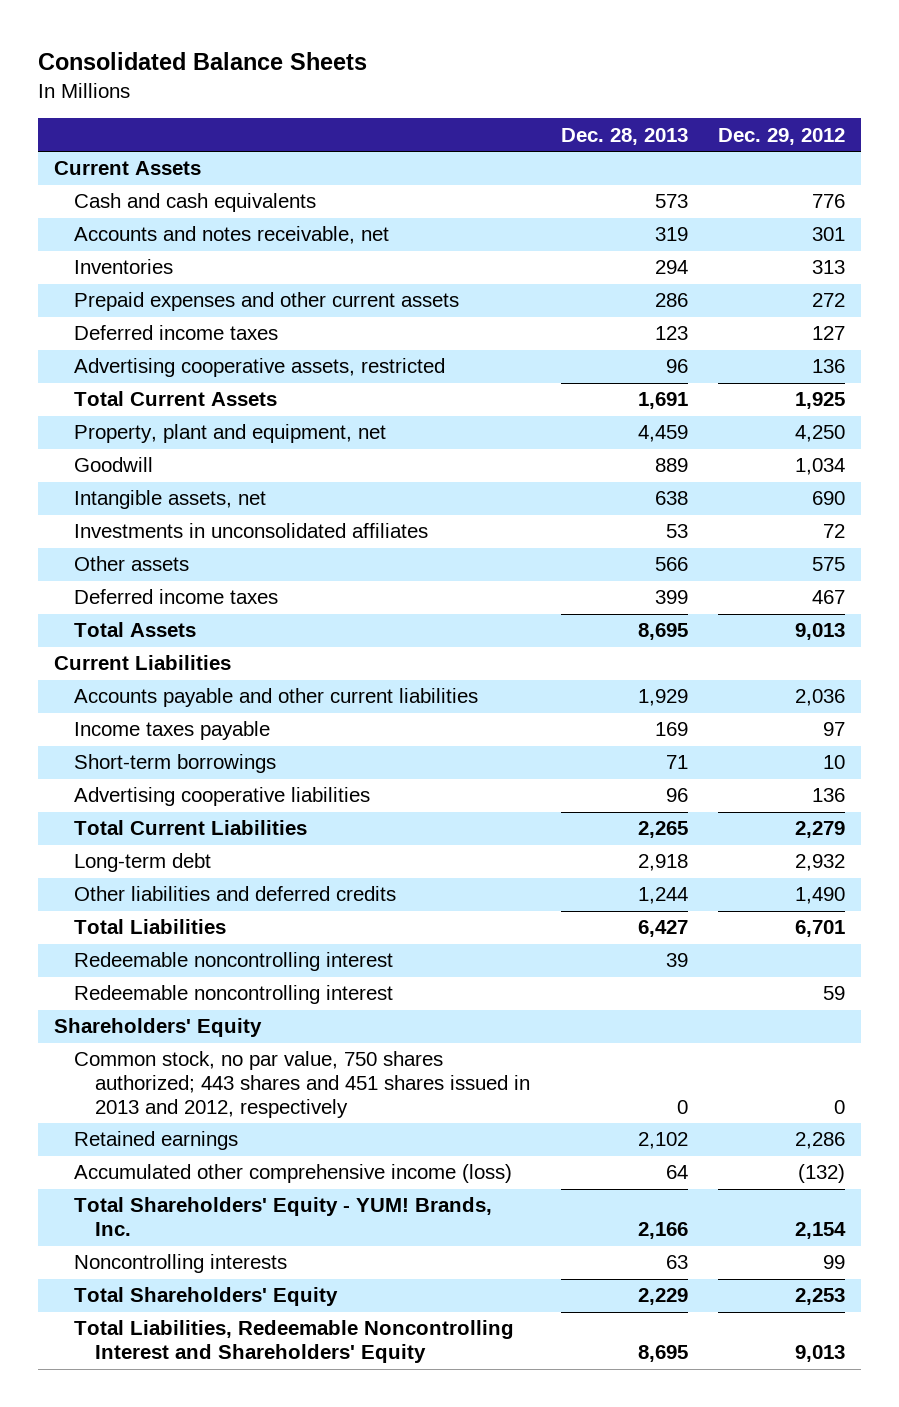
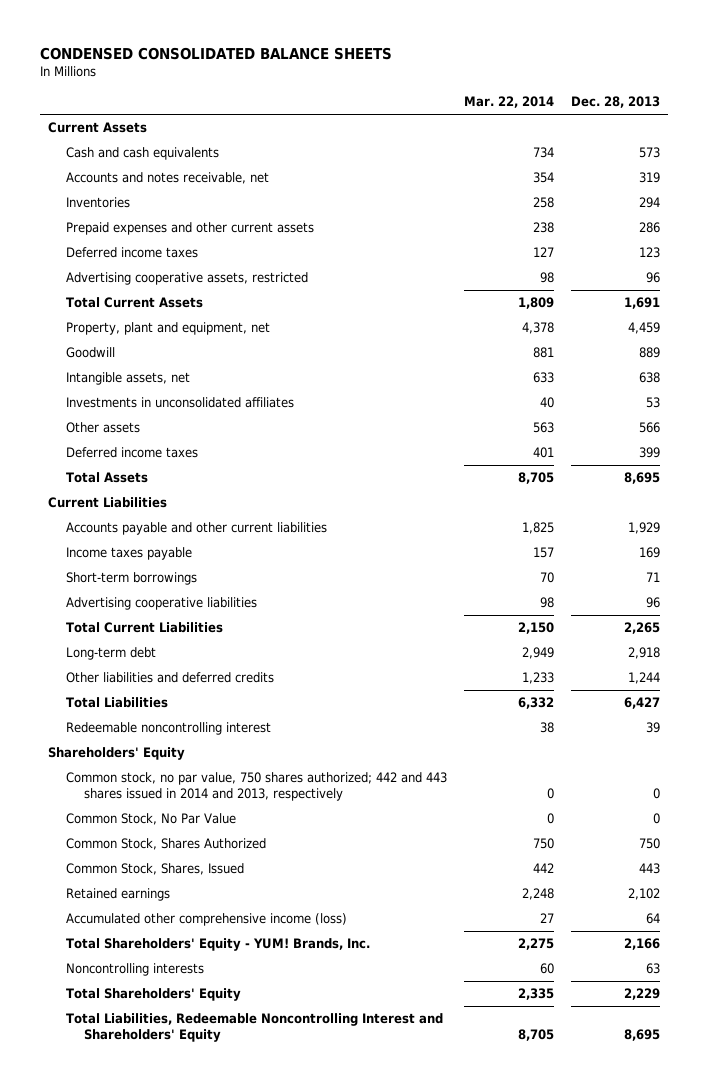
[38,52,368,71] Consolidated Balance Sheets -> [39,47,392,61] CONDENSED CONSOLIDATED BALANCE SHEETS
[718,127,846,145] Dec. 29, 2012 -> none
none -> [464,96,555,109] Mar. 22, 2014
[74,985,394,1005] Redeemable noncontrolling interest -> none
[74,1051,530,1118] Common stock, no par value, 750 shares authorized; 443 shares and 451 shares issued in 2013 and 2012, respectively -> [66,772,448,801] Common stock, no par value, 750 shares authorized; 442 and 443 shares issued in 2014 and 2013, respectively
none -> [66,813,237,826] Common Stock, No Par Value
none -> [66,838,267,851] Common Stock, Shares Authorized
none -> [66,863,245,876] Common Stock, Shares, Issued

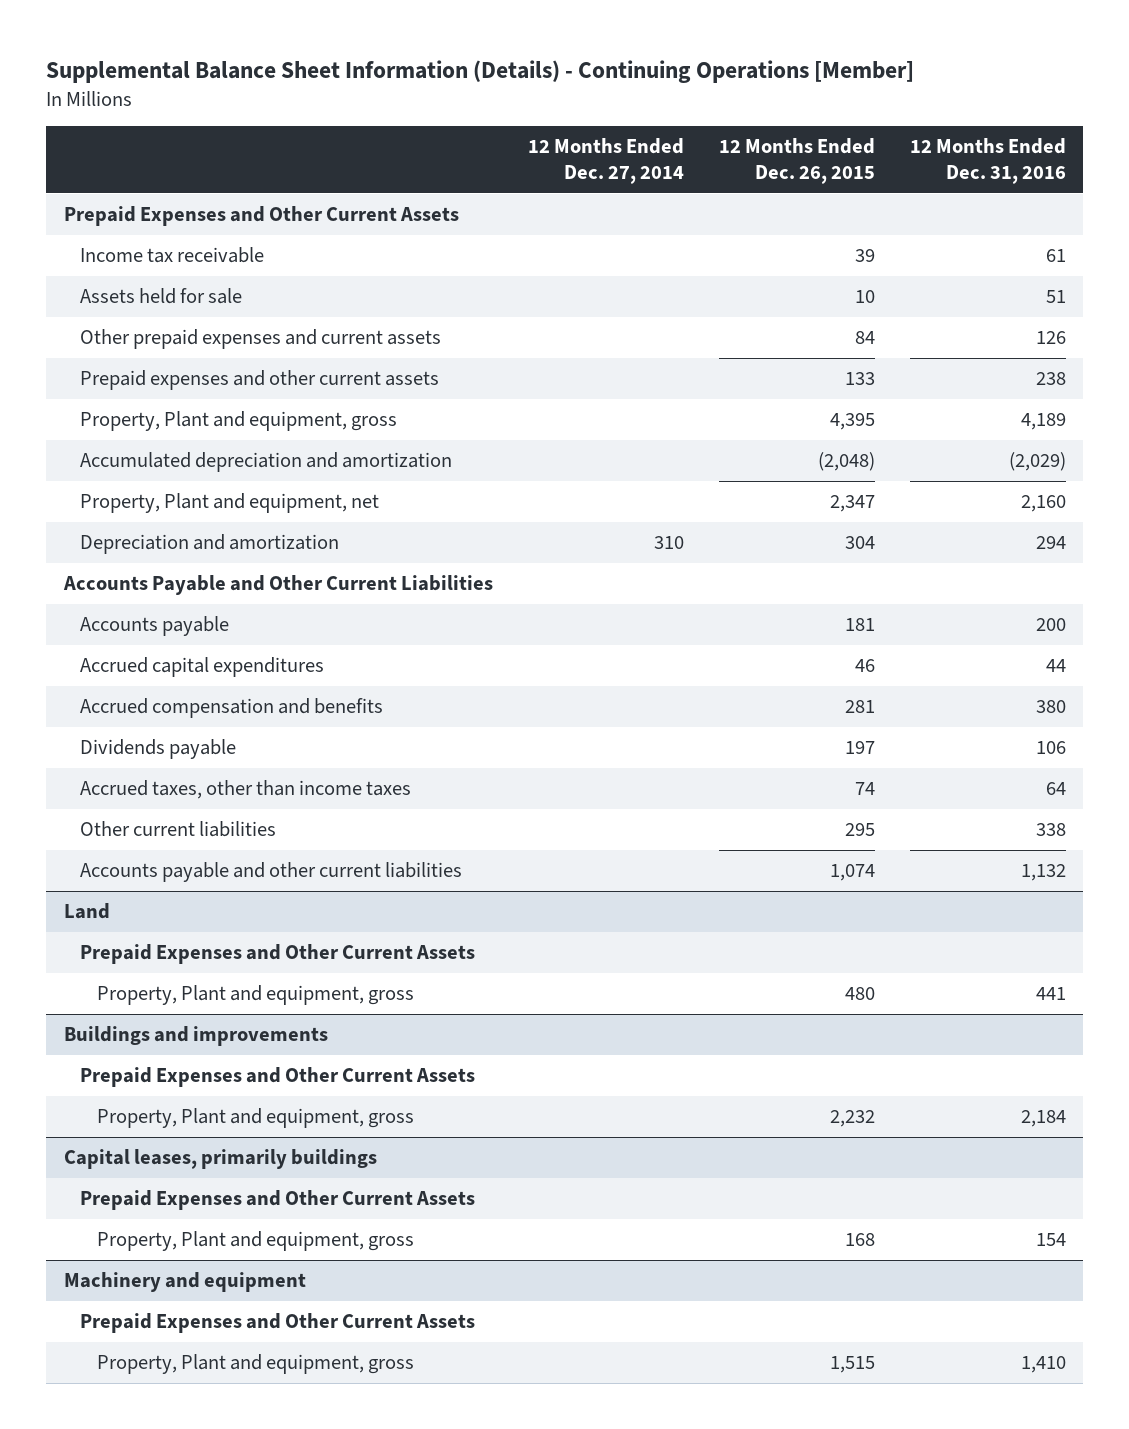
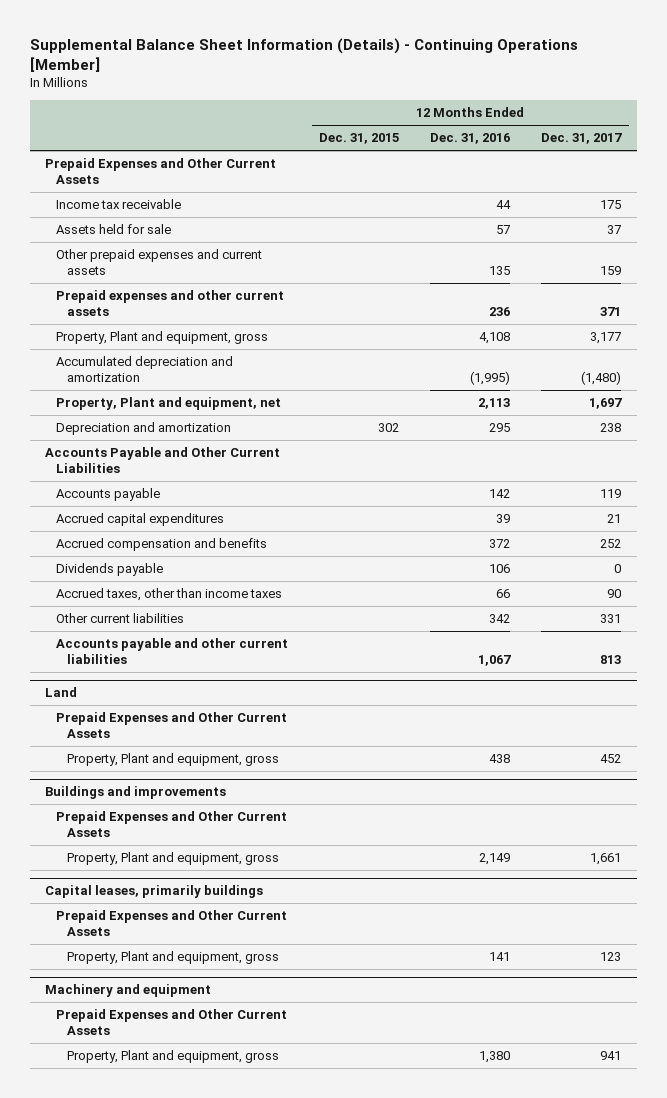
[527,138,684,185] 12 Months Ended Dec. 27, 2014 -> none
[718,138,875,185] 12 Months Ended Dec. 26, 2015 -> none
none -> [319,133,400,145] Dec. 31, 2015
none -> [541,133,623,145] Dec. 31, 2017
[1045,249,1066,263] 61 -> [496,200,512,210] 44
[1045,290,1066,304] 51 -> [496,225,511,235] 57
[1035,331,1066,345] 126 -> [489,266,511,276] 135
[1035,372,1066,386] 238 -> [489,307,511,317] 236
[1020,413,1066,431] 4,189 -> [479,332,511,345] 4,108
[1008,452,1066,472] (2,029) -> [470,371,511,386] (1,995)
[1020,495,1066,513] 2,160 -> [478,398,511,410] 2,113
[1035,536,1066,550] 294 -> [489,423,511,433] 295
[1035,618,1066,632] 200 -> [489,489,511,499] 142
[1045,659,1066,673] 44 -> [496,514,511,524] 39
[1035,700,1066,714] 380 -> [489,539,511,549] 372
[1045,782,1066,796] 64 -> [496,589,511,599] 66
[1035,823,1066,837] 338 -> [489,614,511,624] 342
[1020,864,1066,882] 1,132 -> [478,655,512,667] 1,067
[1035,987,1066,1001] 441 -> [489,754,511,764] 438
[1020,1110,1066,1128] 2,184 -> [479,853,511,866] 2,149
[1035,1233,1066,1247] 154 -> [489,952,511,962] 141
[1020,1356,1066,1374] 1,410 -> [479,1051,511,1064] 1,380

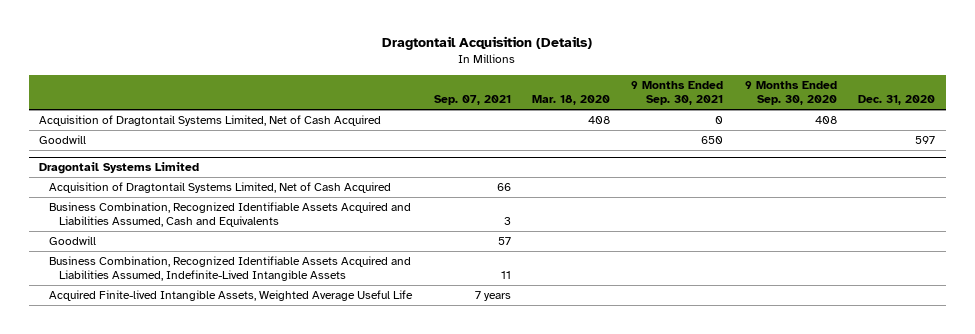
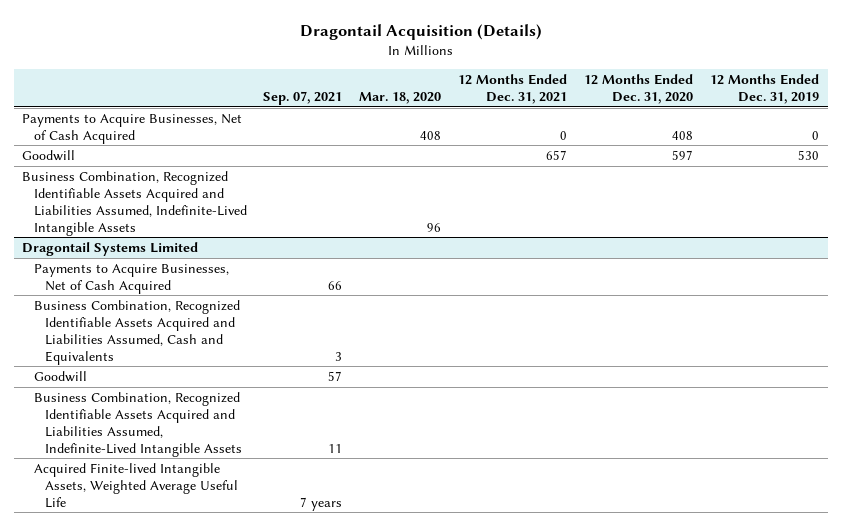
[382,35,593,50] Dragtontail Acquisition (Details) -> [299,24,542,41] Dragontail Acquisition (Details)
[631,80,724,105] 9 Months Ended Sep. 30, 2021 -> none
[744,80,837,105] 9 Months Ended Sep. 30, 2020 -> none
[858,94,936,105] Dec. 31, 2020 -> none
none -> [458,74,568,105] 12 Months Ended Dec. 31, 2021
none -> [584,74,694,105] 12 Months Ended Dec. 31, 2020
none -> [710,74,820,105] 12 Months Ended Dec. 31, 2019
[39,115,382,127] Acquisition of Dragtontail Systems Limited, Net of Cash Acquired -> [22,113,243,144] Payments to Acquire Businesses, Net of Cash Acquired
none -> [22,170,247,236] Business Combination, Recognized Identifiable Assets Acquired and Liabilities Assumed, Indefinite-Lived Intangible Assets
[49,182,392,194] Acquisition of Dragtontail Systems Limited, Net of Cash Acquired -> [33,263,229,294] Payments to Acquire Businesses, Net of Cash Acquired

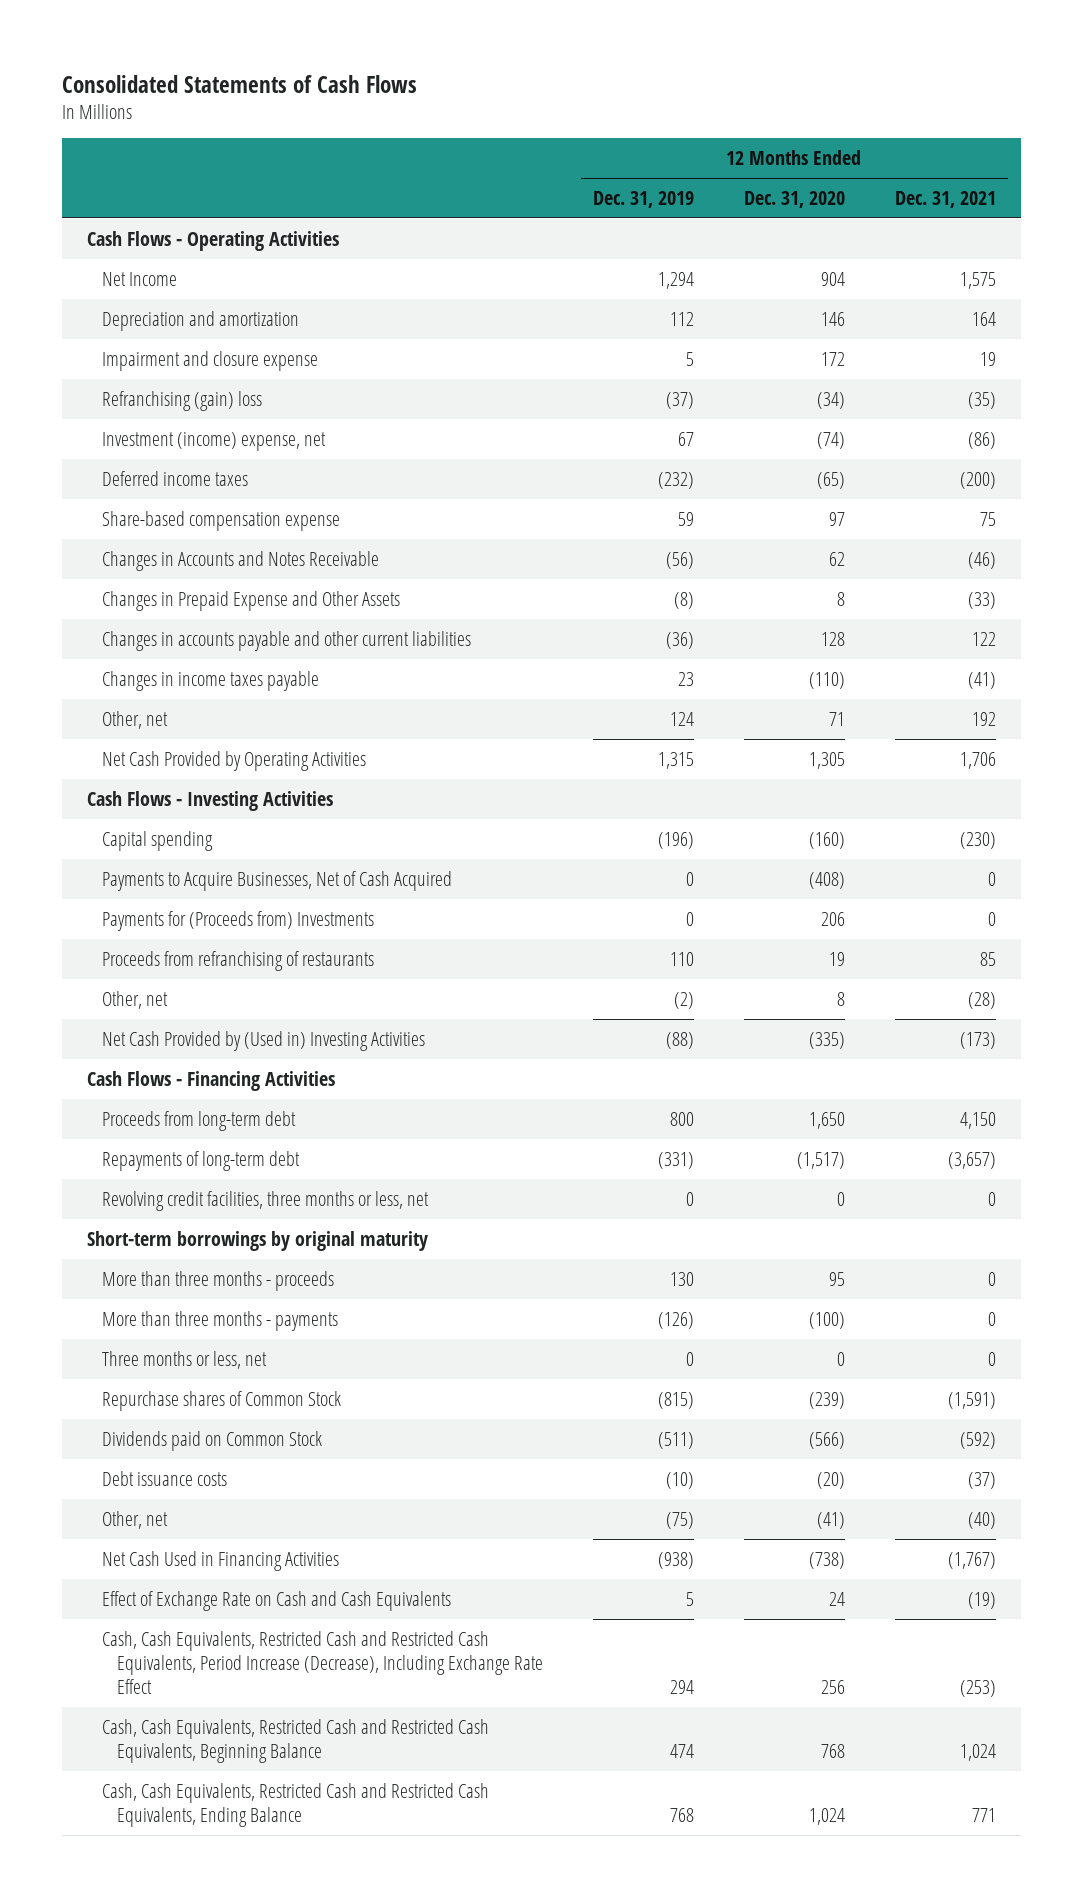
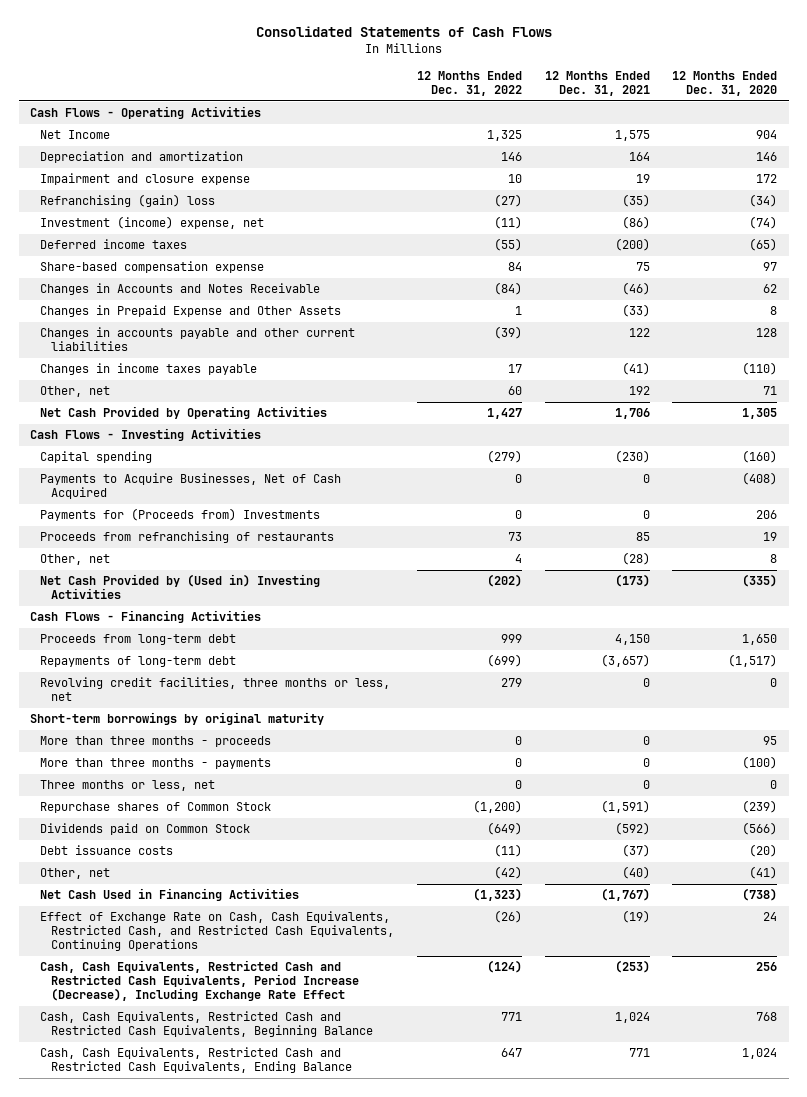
[593,190,695,208] Dec. 31, 2019 -> none
none -> [416,71,522,97] 12 Months Ended Dec. 31, 2022
[102,1590,452,1611] Effect of Exchange Rate on Cash and Cash Equivalents -> [40,911,394,952] Effect of Exchange Rate on Cash, Cash Equivalents, Restricted Cash, and Restricted Cash Equivalents, Continuing Operations

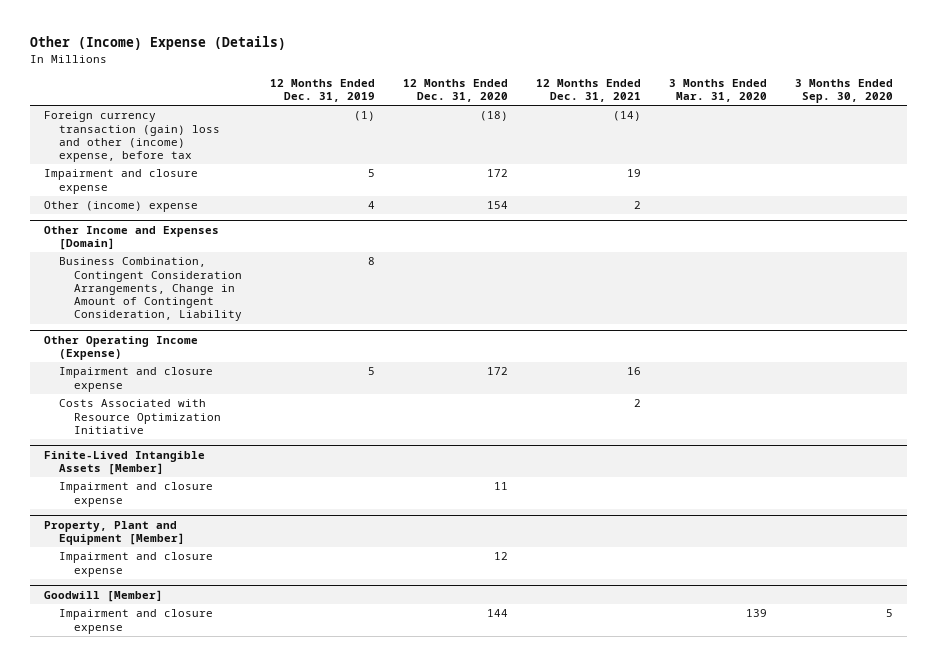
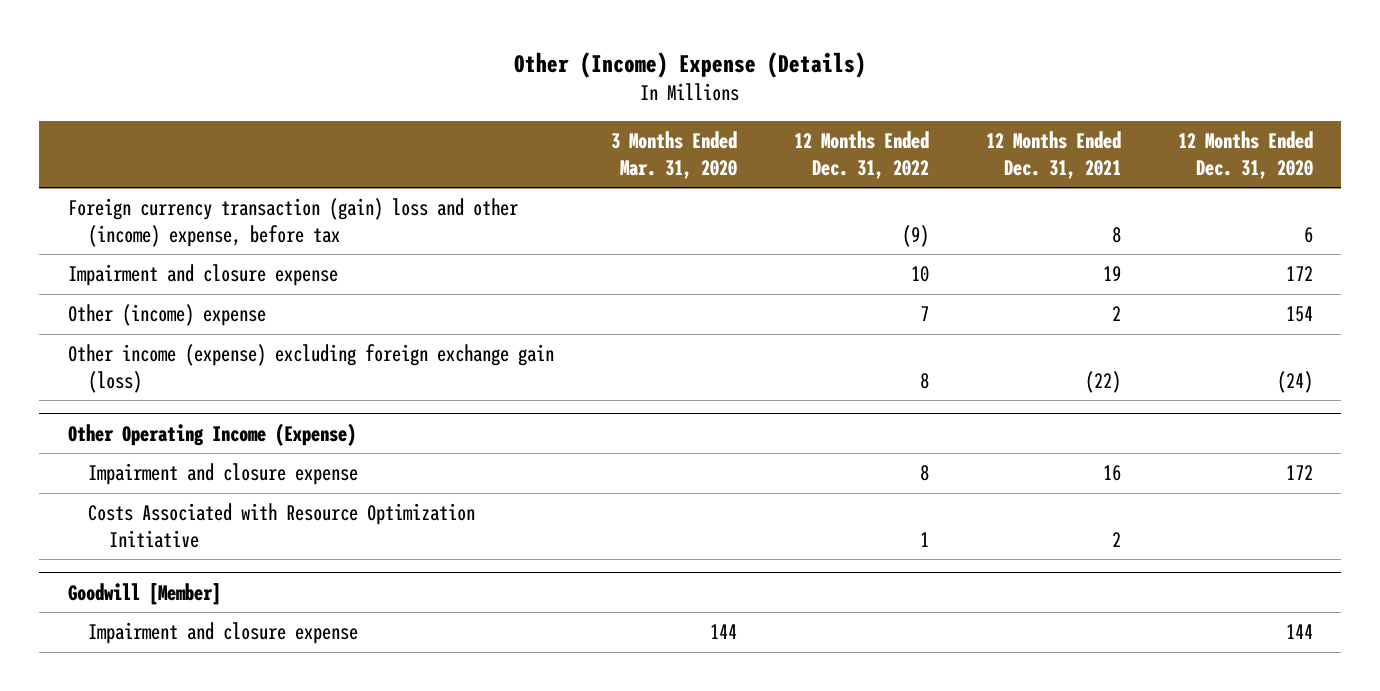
[269,78,375,103] 12 Months Ended Dec. 31, 2019 -> none
[794,78,893,104] 3 Months Ended Sep. 30, 2020 -> none
none -> [793,131,929,179] 12 Months Ended Dec. 31, 2022
[479,111,508,122] (18) -> [1303,226,1313,243] 6
[612,111,641,122] (14) -> [1111,226,1121,243] 8
[44,225,220,251] Other Income and Expenses [Domain] -> none
[58,257,242,322] Business Combination, Contingent Consideration Arrangements, Change in Amount of Contingent Consideration, Liability -> none
none -> [67,344,554,393] Other income (expense) excluding foreign exchange gain (loss)
[44,450,206,476] Finite-Lived Intangible Assets [Member] -> none
[58,482,213,507] Impairment and closure expense -> none
[44,520,185,546] Property, Plant and Equipment [Member] -> none
[58,552,213,577] Impairment and closure expense -> none
[745,609,767,618] 139 -> [709,624,737,640] 144

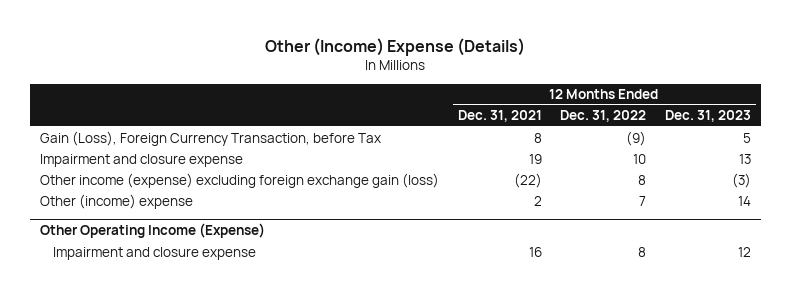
[610,131,737,179] 3 Months Ended Mar. 31, 2020 -> none
[1177,131,1313,179] 12 Months Ended Dec. 31, 2020 -> none
none -> [665,110,752,123] Dec. 31, 2023
[67,198,518,247] Foreign currency transaction (gain) loss and other (income) expense, before tax -> [39,130,381,146] Gain (Loss), Foreign Currency Transaction, before Tax
[67,304,266,327] Other (income) expense -> [39,193,193,209] Other (income) expense
[88,503,476,548] Costs Associated with Resource Optimization Initiative -> none
[67,582,221,605] Goodwill [Member] -> none
[88,622,359,645] Impairment and closure expense -> none

